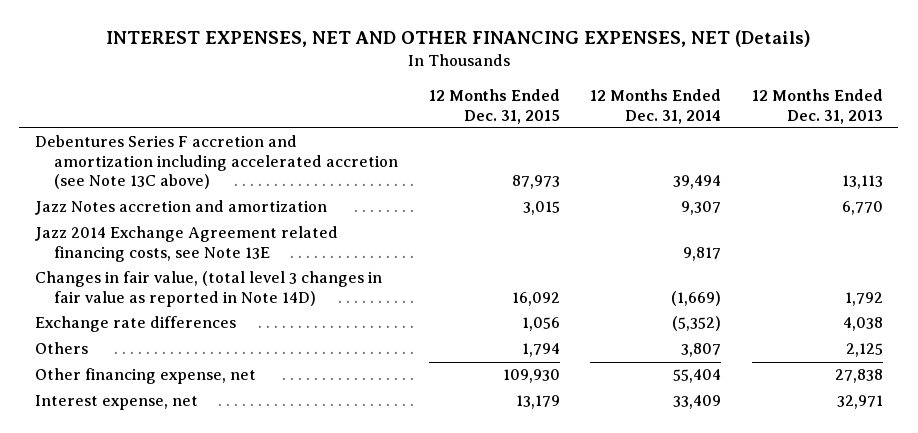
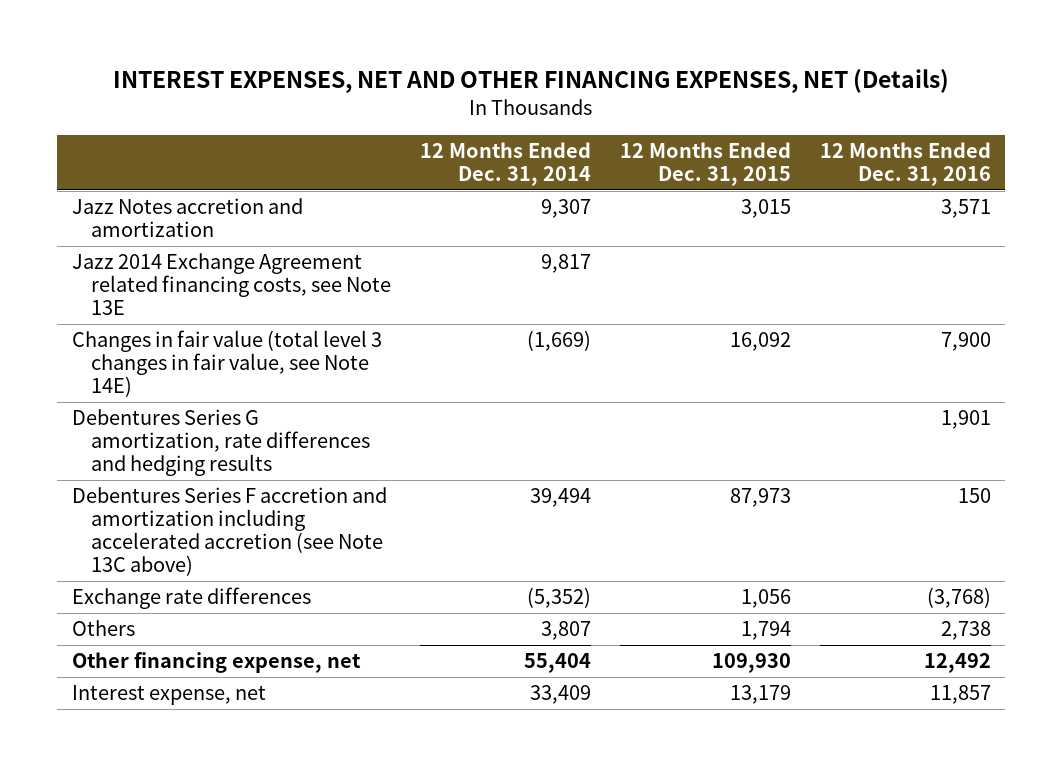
[751,89,883,124] 12 Months Ended Dec. 31, 2013 -> none
none -> [819,142,991,187] 12 Months Ended Dec. 31, 2016
[34,271,382,307] Changes in fair value, (total level 3 changes in fair value as reported in Note 14D) -> [71,330,382,398] Changes in fair value (total level 3 changes in fair value, see Note 14E)
none -> [71,409,371,477] Debentures Series G amortization, rate differences and hedging results
[34,135,399,190] Debentures Series F accretion and amortization including accelerated accretion (see Note 13C above) -> [71,487,387,577] Debentures Series F accretion and amortization including accelerated accretion (see Note 13C above)

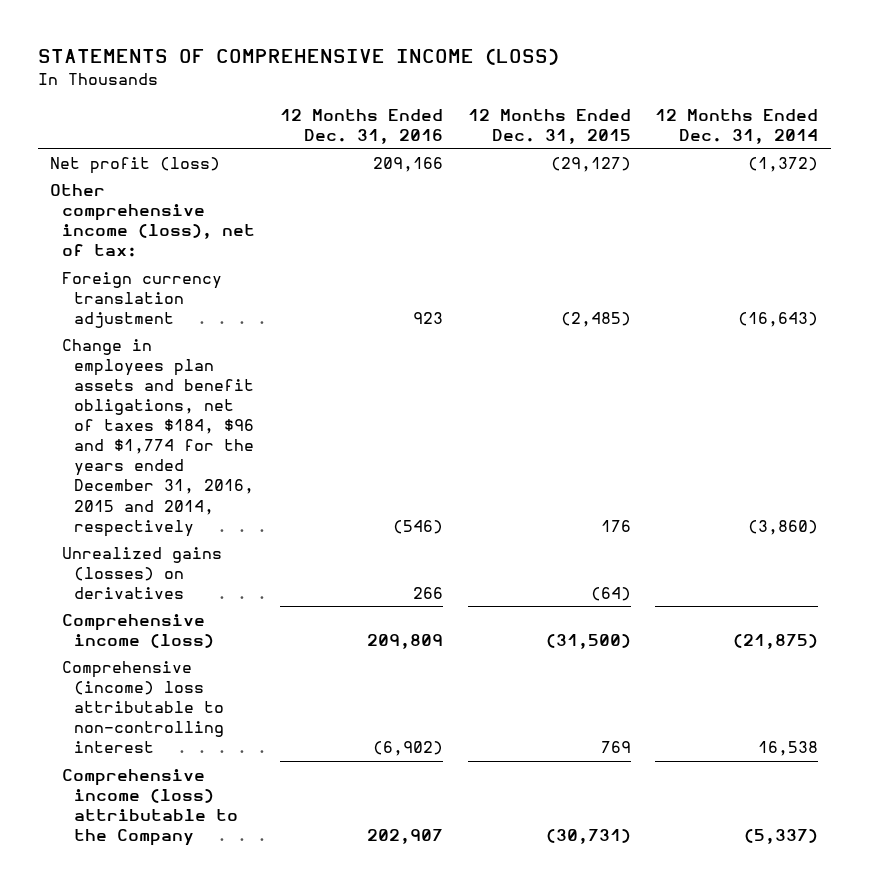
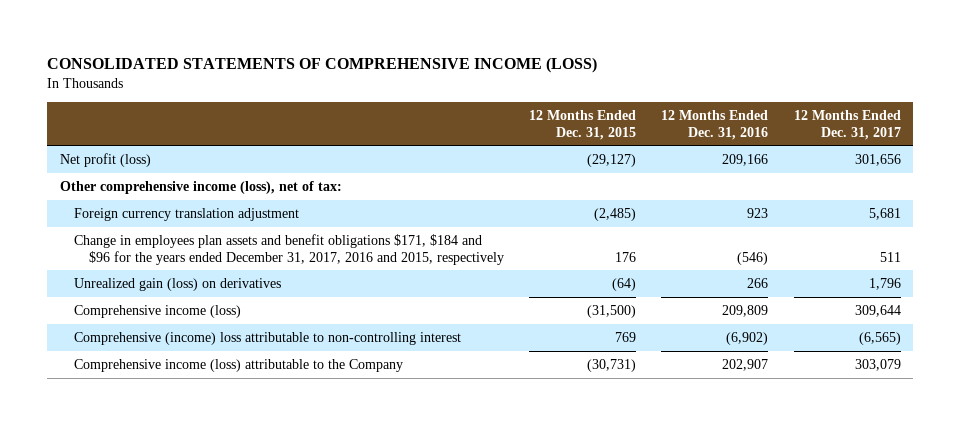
[37,47,559,65] STATEMENTS OF COMPREHENSIVE INCOME (LOSS) -> [47,56,598,73] CONSOLIDATED STATEMENTS OF COMPREHENSIVE INCOME (LOSS)
[655,108,819,144] 12 Months Ended Dec. 31, 2014 -> none
none -> [793,109,901,140] 12 Months Ended Dec. 31, 2017
[61,338,254,537] Change in employees plan assets and benefit obligations, net of taxes $184, $96 and $1,774 for the years ended December 31, 2016, 2015 and 2014, respectively -> [74,233,504,265] Change in employees plan assets and benefit obligations $171, $184 and $96 for the years ended December 31, 2017, 2016 and 2015, respectively
[61,546,222,599] Unrealized gains (losses) on derivatives -> [74,277,282,291] Unrealized gain (loss) on derivatives

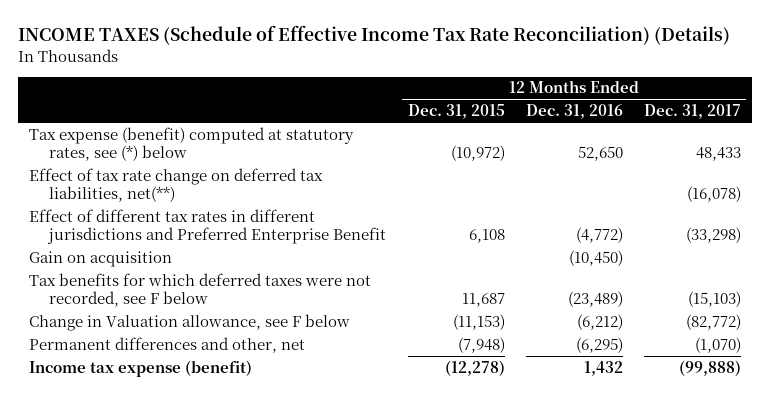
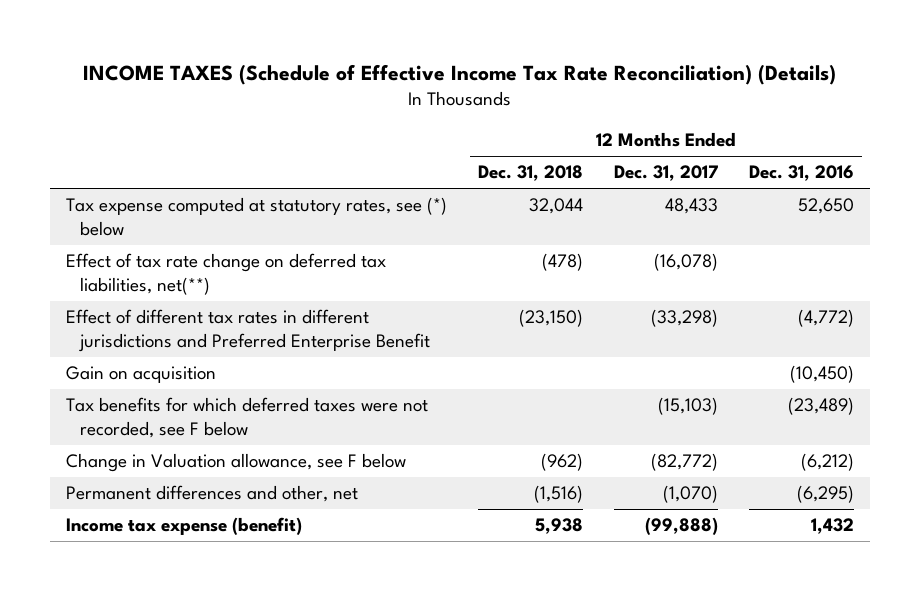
[407,104,505,120] Dec. 31, 2015 -> none
none -> [477,165,583,182] Dec. 31, 2018
[28,126,354,161] Tax expense (benefit) computed at statutory rates, see (*) below -> [65,197,447,237] Tax expense computed at statutory rates, see (*) below

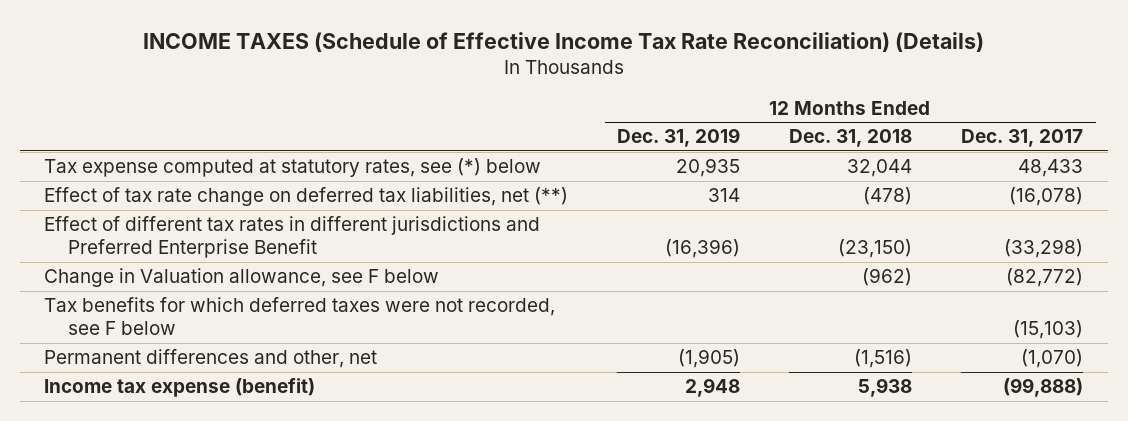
[749,165,855,182] Dec. 31, 2016 -> none
none -> [617,128,741,148] Dec. 31, 2019
[65,253,386,296] Effect of tax rate change on deferred tax liabilities, net(**) -> [44,187,569,207] Effect of tax rate change on deferred tax liabilities, net (**)
[65,366,216,384] Gain on acquisition -> none
[65,397,428,439] Tax benefits for which deferred taxes were not recorded, see F below -> [44,297,556,336] Tax benefits for which deferred taxes were not recorded, see F below

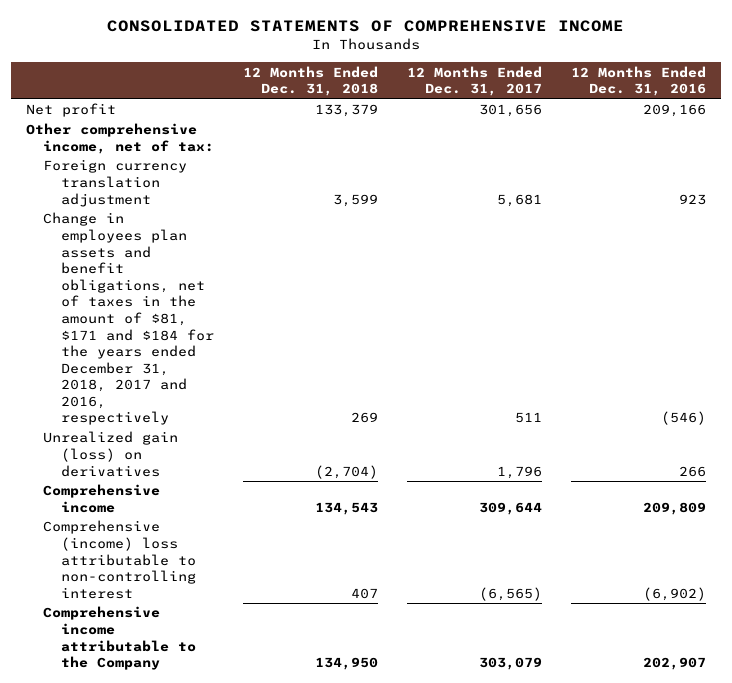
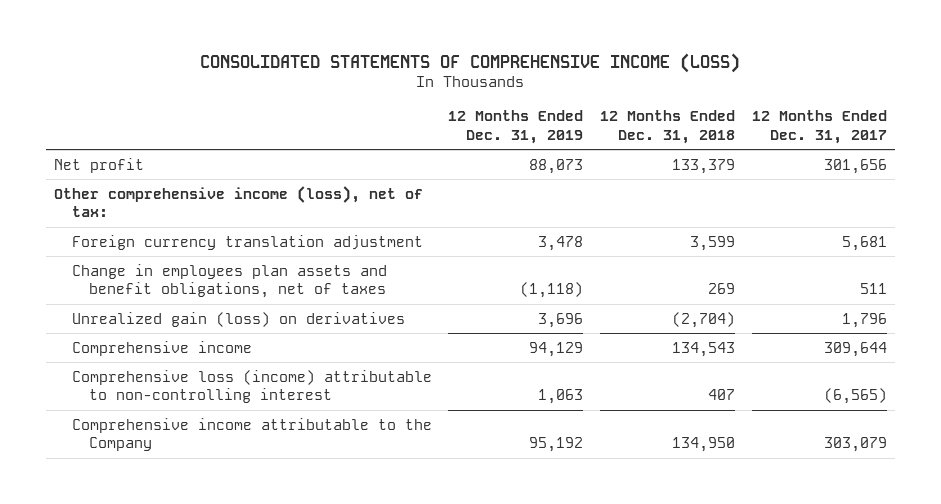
[106,20,624,33] CONSOLIDATED STATEMENTS OF COMPREHENSIVE INCOME -> [200,53,741,74] CONSOLIDATED STATEMENTS OF COMPREHENSIVE INCOME (LOSS)
[571,65,707,97] 12 Months Ended Dec. 31, 2016 -> none
none -> [448,110,584,144] 12 Months Ended Dec. 31, 2019
[25,123,215,155] Other comprehensive income, net of tax: -> [54,185,424,218] Other comprehensive income (loss), net of tax:
[43,212,215,426] Change in employees plan assets and benefit obligations, net of taxes in the amount of $81, $171 and $184 for the years ended December 31, 2018, 2017 and 2016, respectively -> [71,263,387,299] Change in employees plan assets and benefit obligations, net of taxes
[43,520,197,599] Comprehensive (income) loss attributable to non-controlling interest -> [71,369,432,404] Comprehensive loss (income) attributable to non-controlling interest

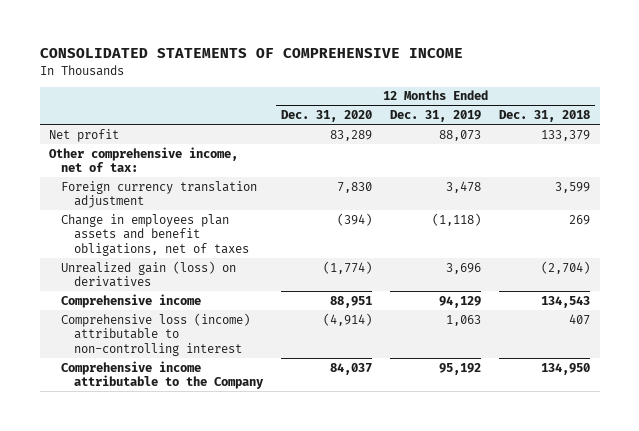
[200,53,741,74] CONSOLIDATED STATEMENTS OF COMPREHENSIVE INCOME (LOSS) -> [39,48,463,59] CONSOLIDATED STATEMENTS OF COMPREHENSIVE INCOME
[751,110,887,144] 12 Months Ended Dec. 31, 2017 -> none
none -> [280,110,372,123] Dec. 31, 2020
[54,185,424,218] Other comprehensive income (loss), net of tax: -> [48,146,238,173] Other comprehensive income, net of tax:

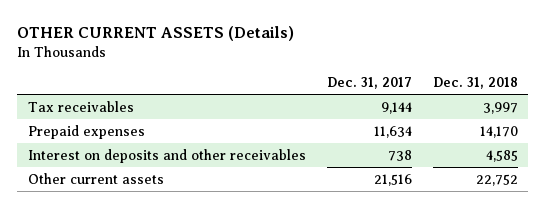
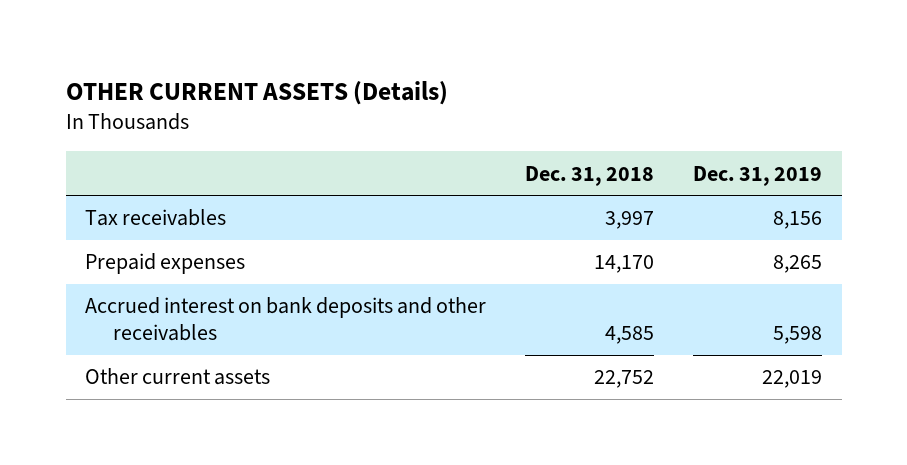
[326,77,412,90] Dec. 31, 2017 -> none
none -> [693,165,823,186] Dec. 31, 2019
[27,148,306,163] Interest on deposits and other receivables -> [85,297,487,342] Accrued interest on bank deposits and other receivables

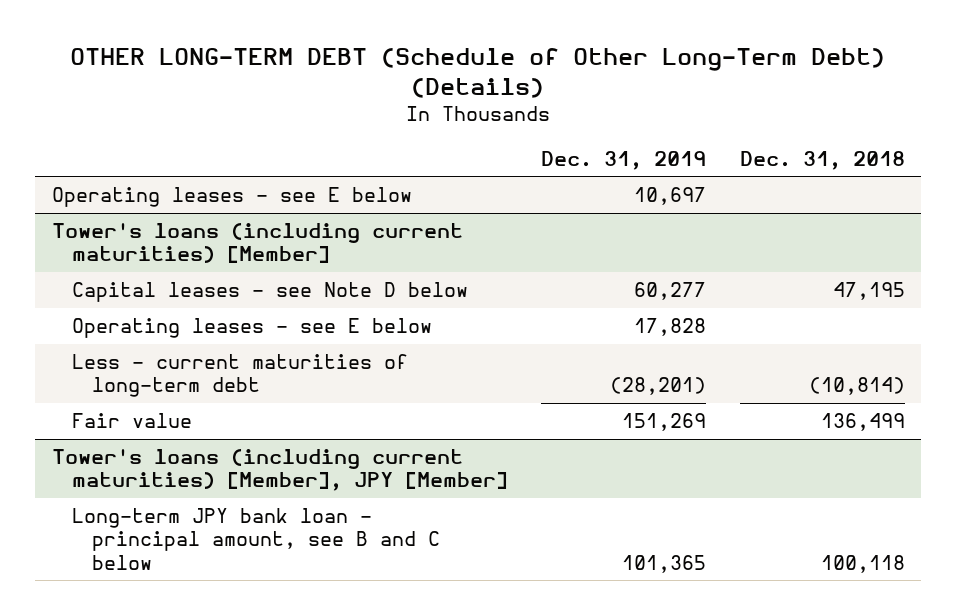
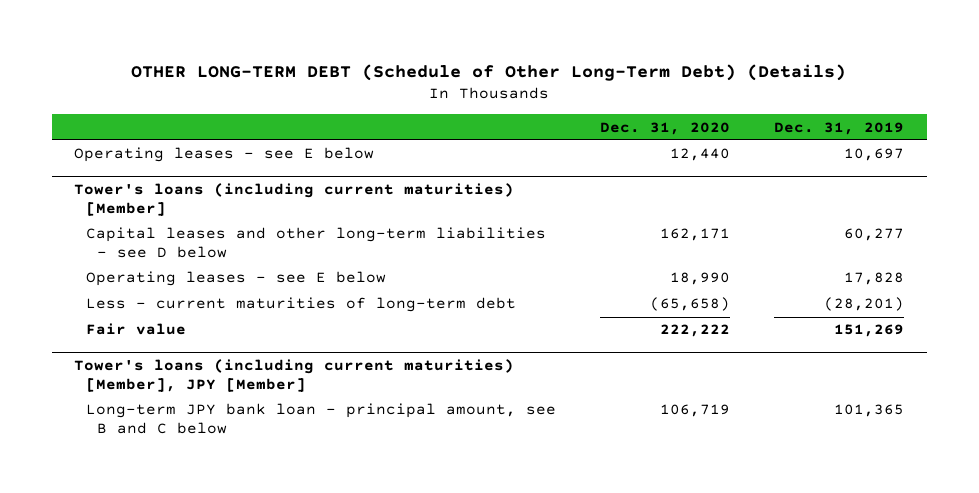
[739,150,905,170] Dec. 31, 2018 -> none
none -> [599,121,730,135] Dec. 31, 2020
[71,282,468,303] Capital leases - see Note D below -> [85,227,546,259] Capital leases and other long-term liabilities - see D below

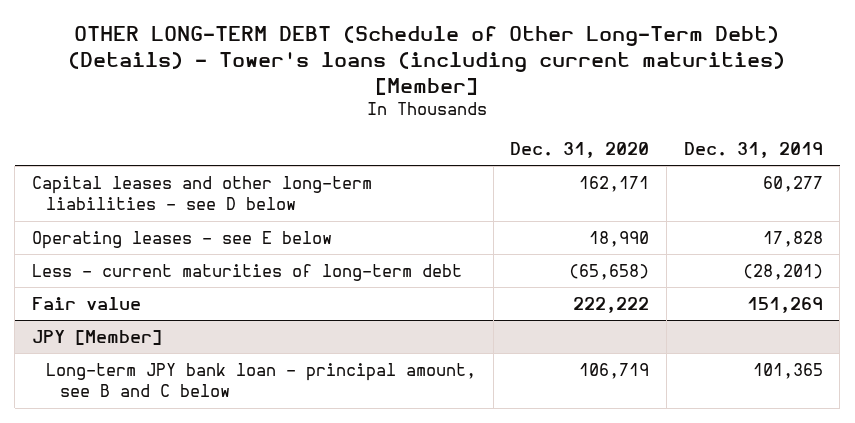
[131,63,847,81] OTHER LONG-TERM DEBT (Schedule of Other Long-Term Debt) (Details) -> [68,25,786,95] OTHER LONG-TERM DEBT (Schedule of Other Long-Term Debt) (Details) - Tower's loans (including current maturities) [Member]
[74,147,375,163] Operating leases - see E below -> none
[74,182,515,216] Tower's loans (including current maturities) [Member] -> none
[74,358,515,392] Tower's loans (including current maturities) [Member], JPY [Member] -> none
none -> [31,329,162,345] JPY [Member]

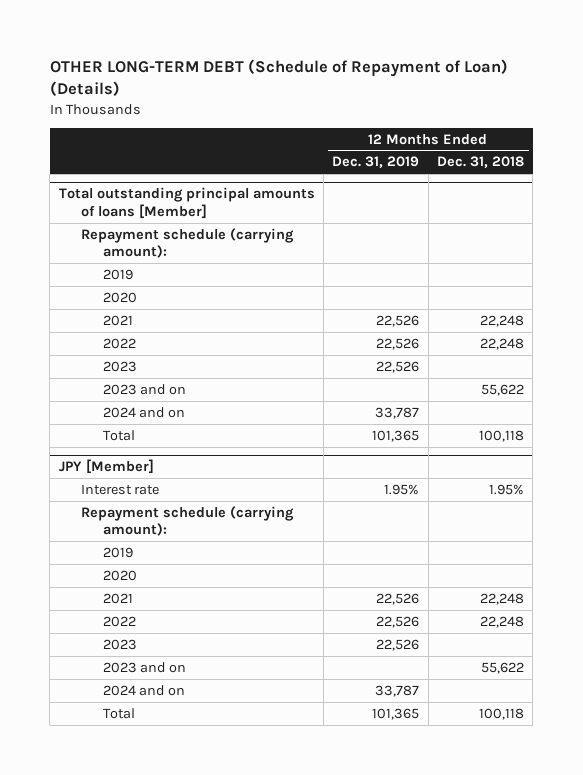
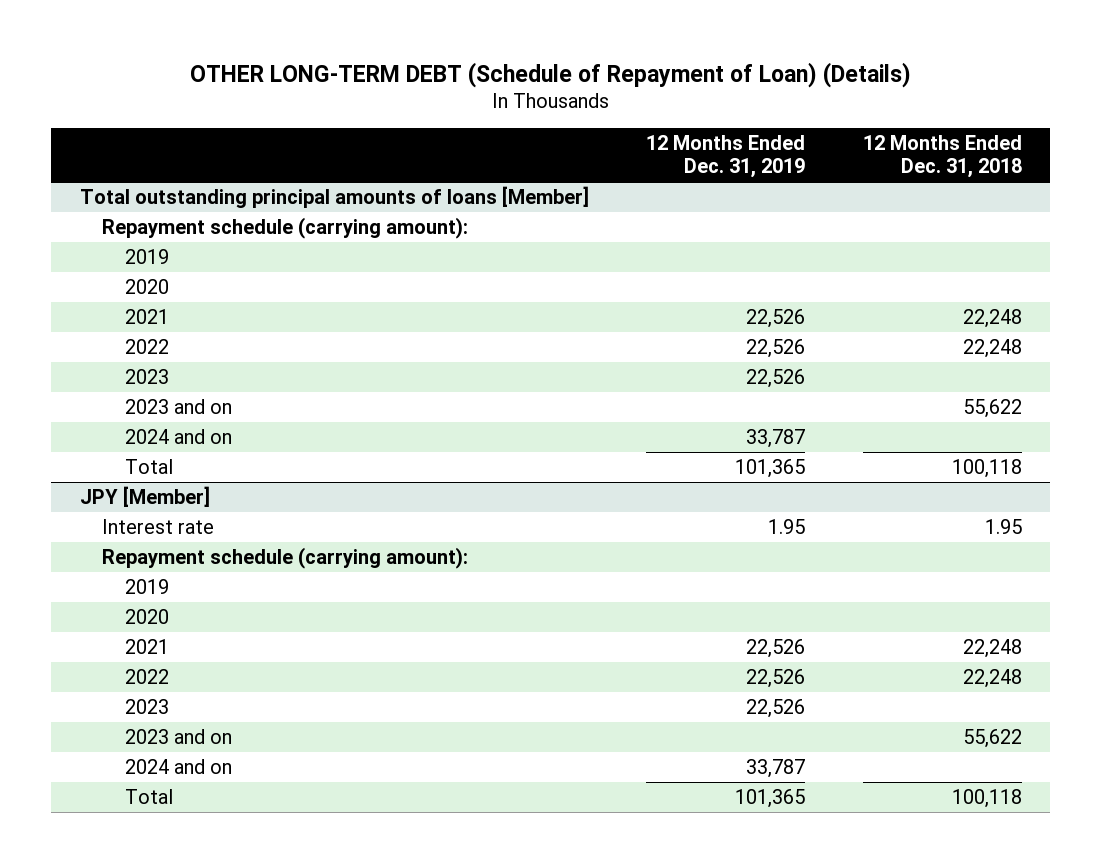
[384,483,420,495] 1.95% -> [768,518,806,534] 1.95
[489,483,525,495] 1.95% -> [984,518,1022,534] 1.95

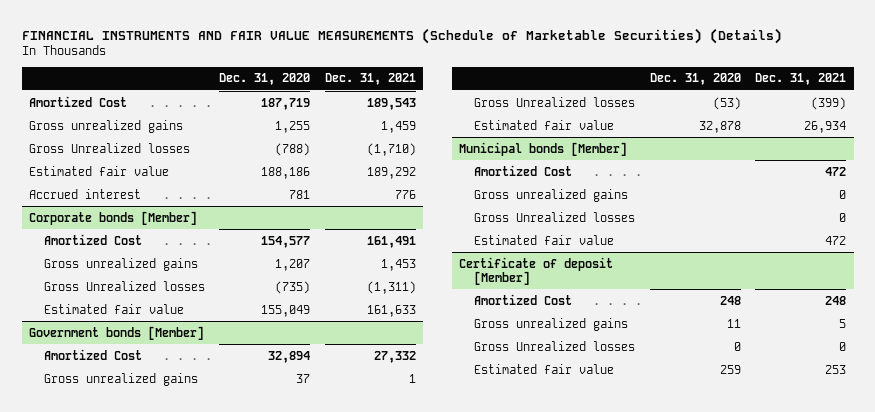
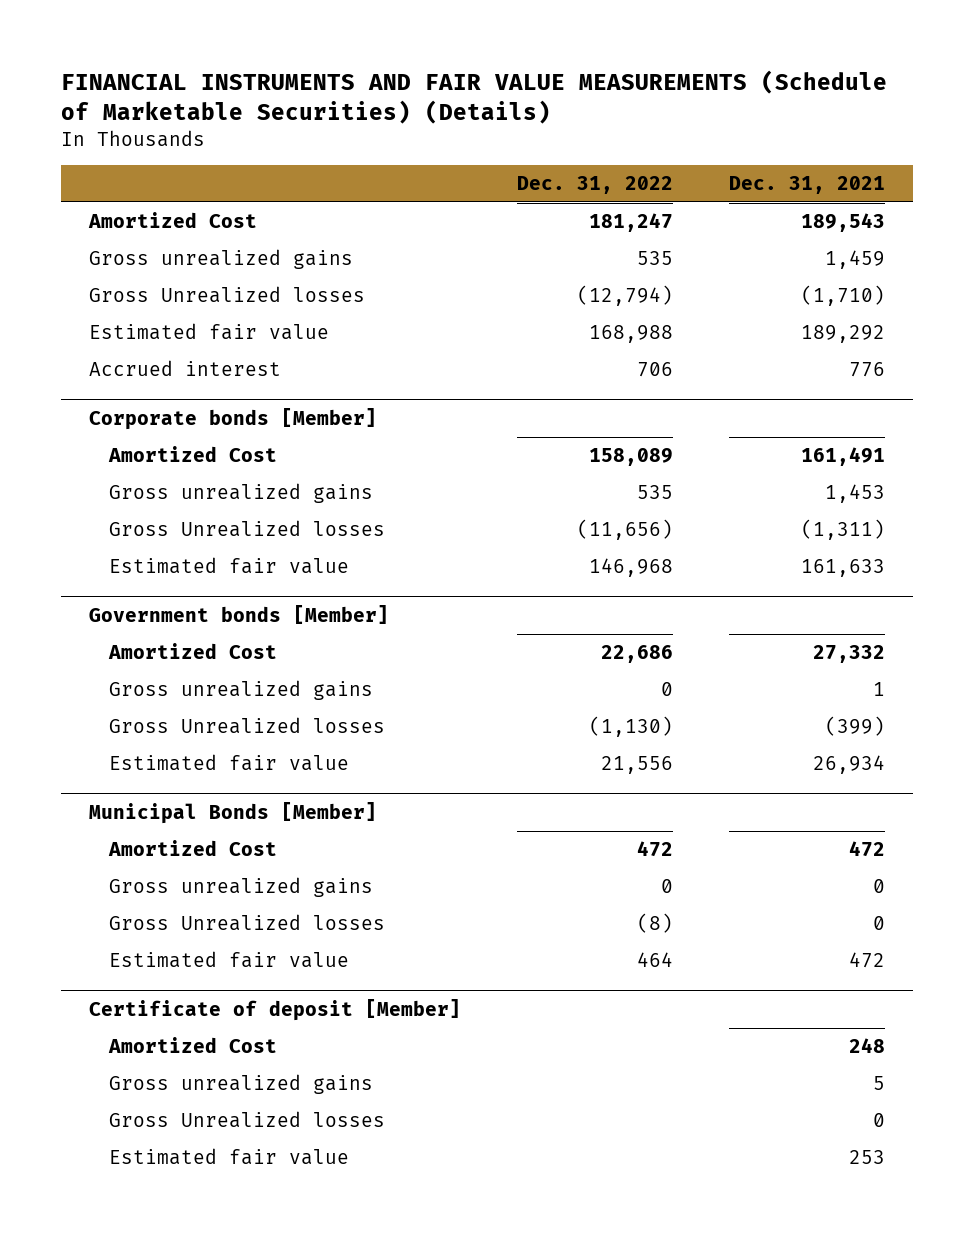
[219,73,311,86] Dec. 31, 2020 -> none
none -> [517,175,674,194] Dec. 31, 2022
[459,141,628,156] Municipal bonds [Member] -> [88,801,377,824] Municipal Bonds [Member]

